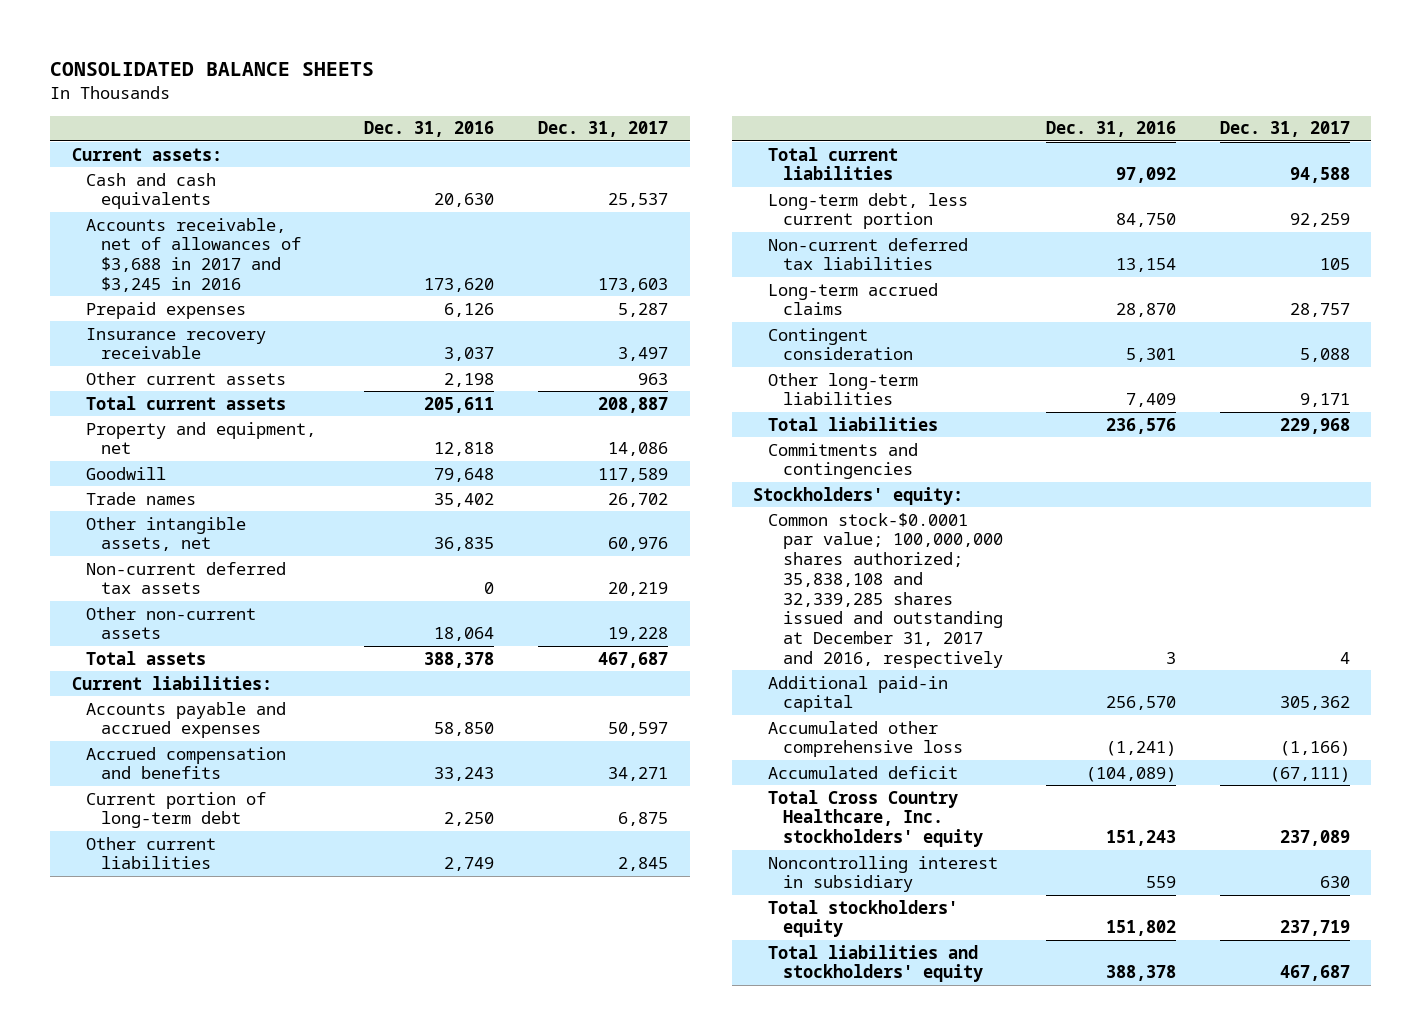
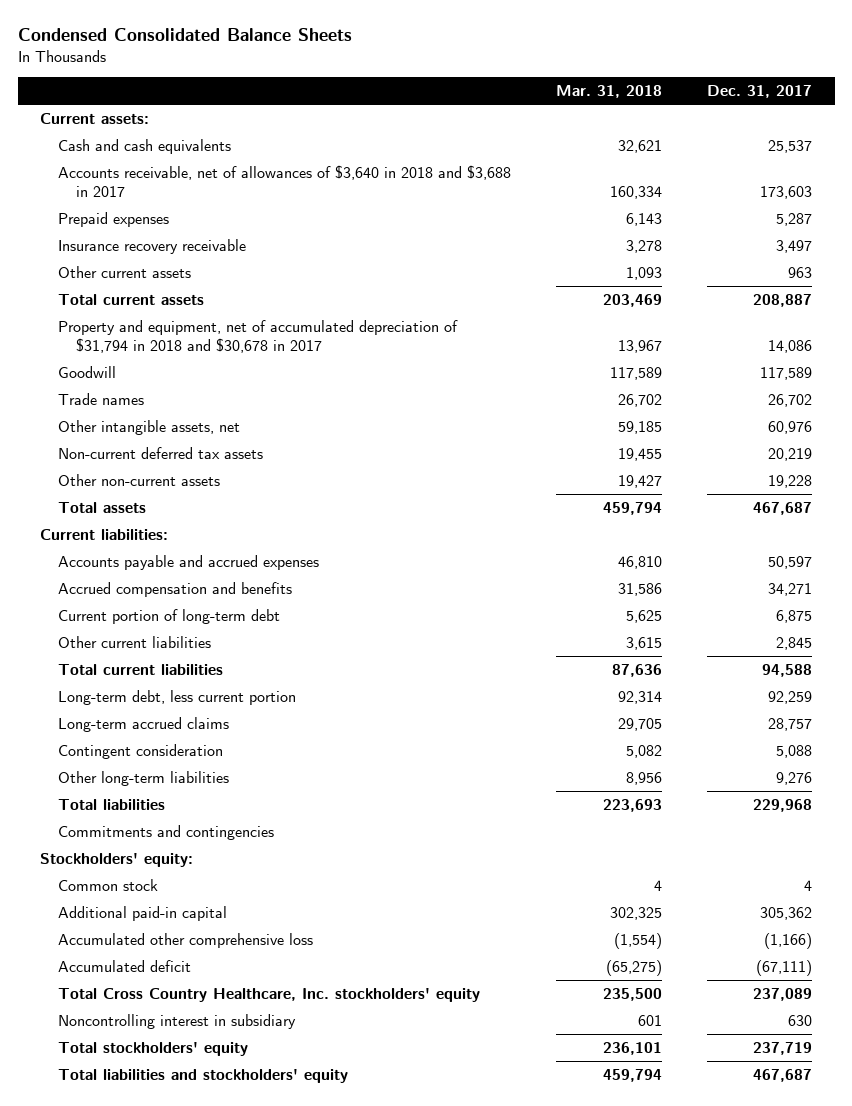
[49,61,374,76] CONSOLIDATED BALANCE SHEETS -> [17,28,352,42] Condensed Consolidated Balance Sheets
[364,121,495,138] Dec. 31, 2016 -> none
none -> [556,85,663,99] Mar. 31, 2018
[86,217,301,292] Accounts receivable, net of allowances of $3,688 in 2017 and $3,245 in 2016 -> [57,164,511,198] Accounts receivable, net of allowances of $3,640 in 2018 and $3,688 in 2017
[86,421,317,455] Property and equipment, net -> [57,319,458,354] Property and equipment, net of accumulated depreciation of $31,794 in 2018 and $30,678 in 2017
[767,237,968,271] Non-current deferred tax liabilities -> none
[1299,393,1350,408] 9,171 -> [776,771,813,785] 9,276
[767,512,1003,668] Common stock-$0.0001 par value; 100,000,000 shares authorized; 35,838,108 and 32,339,285 shares issued and outstanding at December 31, 2017 and 2016, respectively -> [57,878,158,891] Common stock

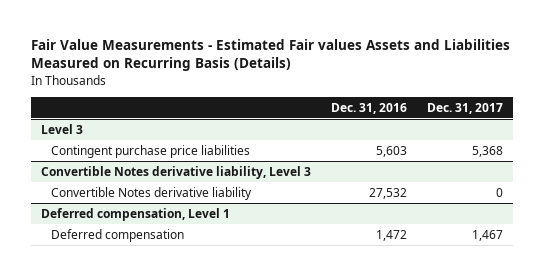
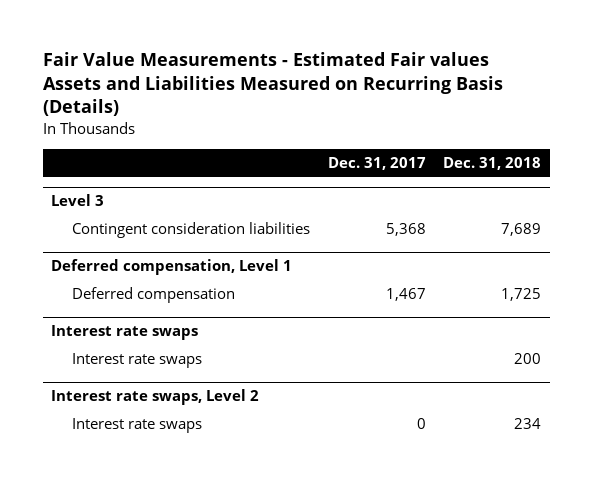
[331,102,408,114] Dec. 31, 2016 -> none
none -> [443,157,542,171] Dec. 31, 2018
[41,165,312,179] Convertible Notes derivative liability, Level 3 -> none
[50,186,252,200] Convertible Notes derivative liability -> none
[50,144,250,158] Contingent purchase price liabilities -> [72,222,311,239] Contingent consideration liabilities
none -> [51,325,199,341] Interest rate swaps
none -> [72,353,203,369] Interest rate swaps
none -> [51,389,260,406] Interest rate swaps, Level 2
none -> [72,418,203,434] Interest rate swaps

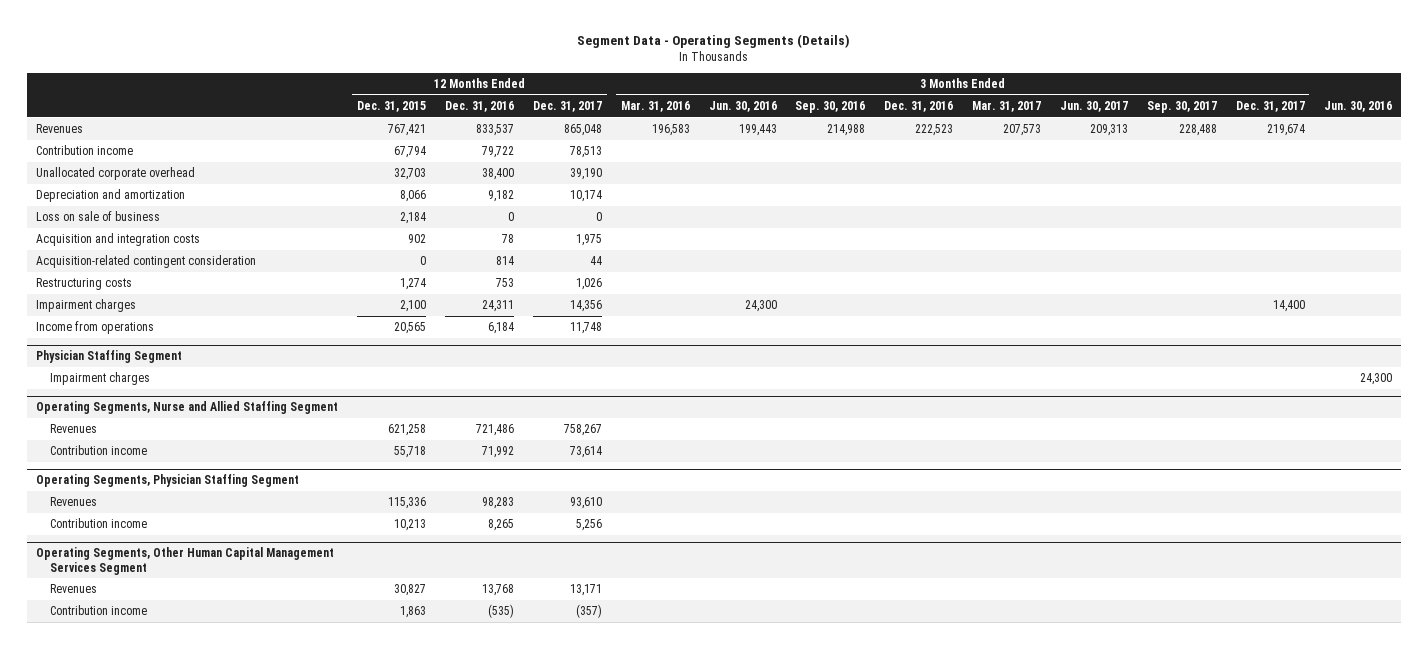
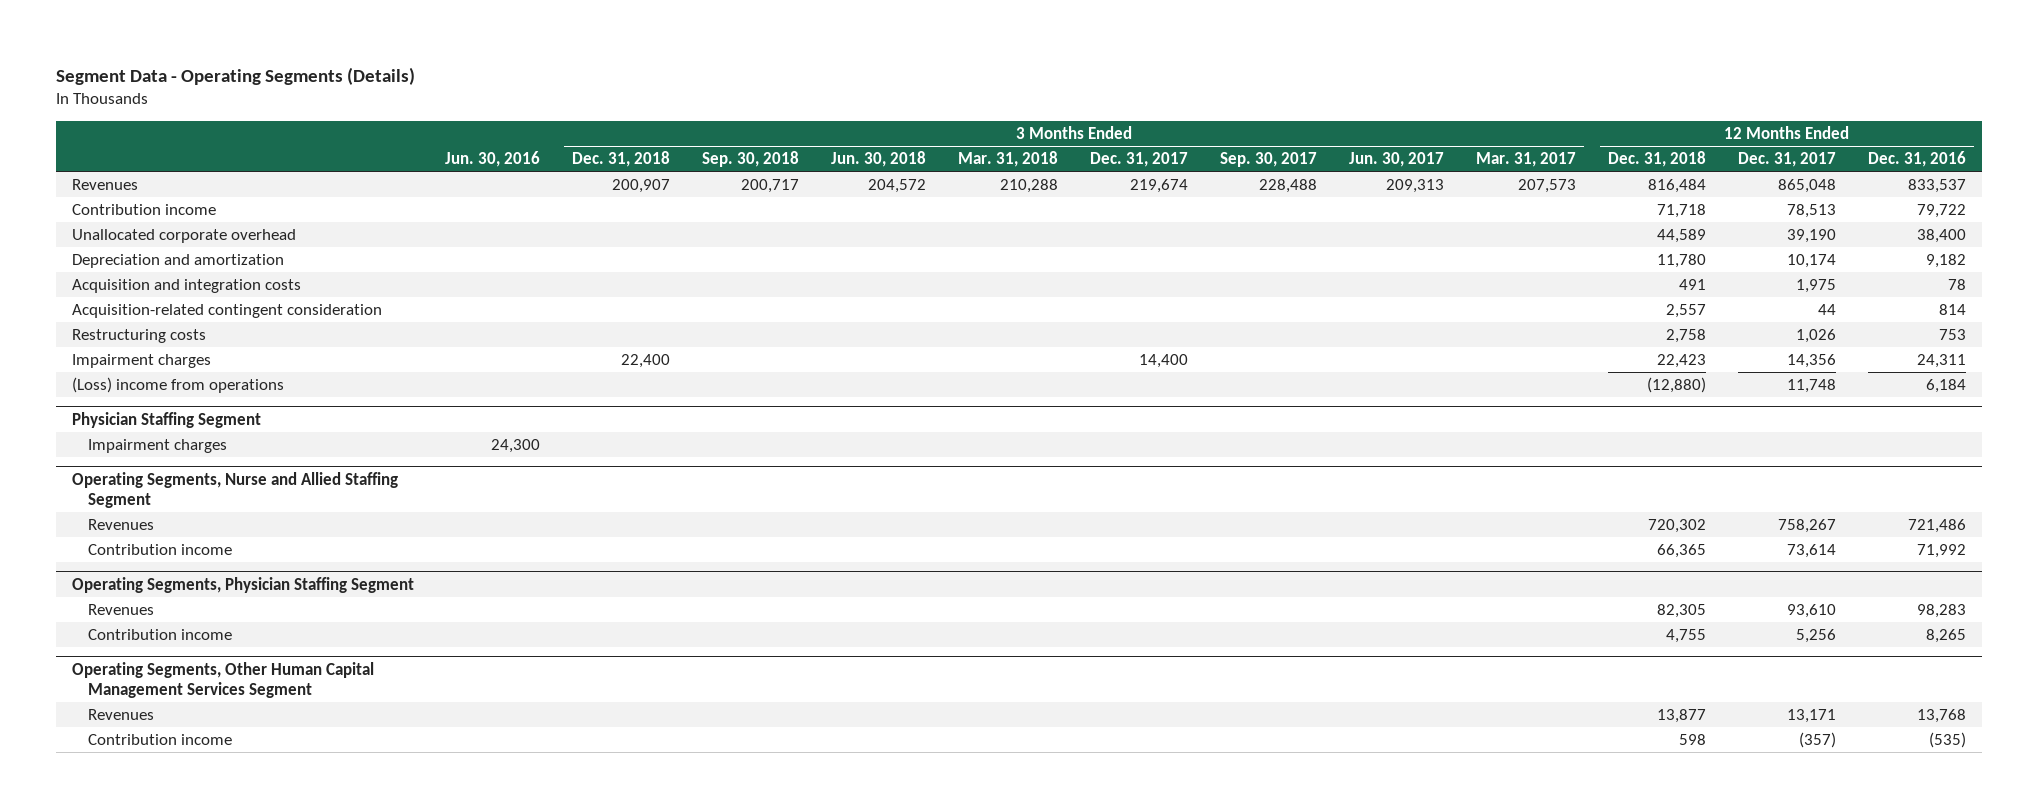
[357,101,427,113] Dec. 31, 2015 -> none
[620,101,690,113] Mar. 31, 2016 -> none
[708,101,777,113] Jun. 30, 2016 -> none
[795,101,866,114] Sep. 30, 2016 -> none
[884,101,954,113] Dec. 31, 2016 -> none
none -> [572,151,671,168] Dec. 31, 2018
none -> [702,151,800,168] Sep. 30, 2018
none -> [831,151,927,168] Jun. 30, 2018
none -> [958,151,1059,168] Mar. 31, 2018
none -> [1607,151,1706,168] Dec. 31, 2018
[36,211,161,222] Loss on sale of business -> none
[36,321,155,335] Income from operations -> [71,377,284,394] (Loss) income from operations

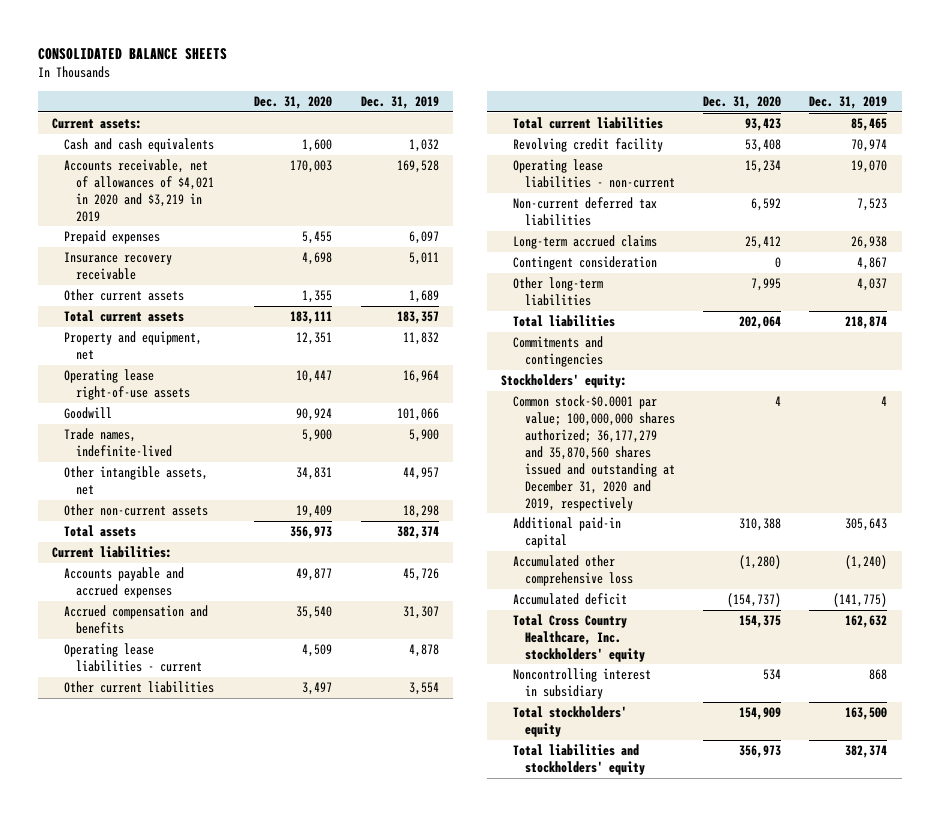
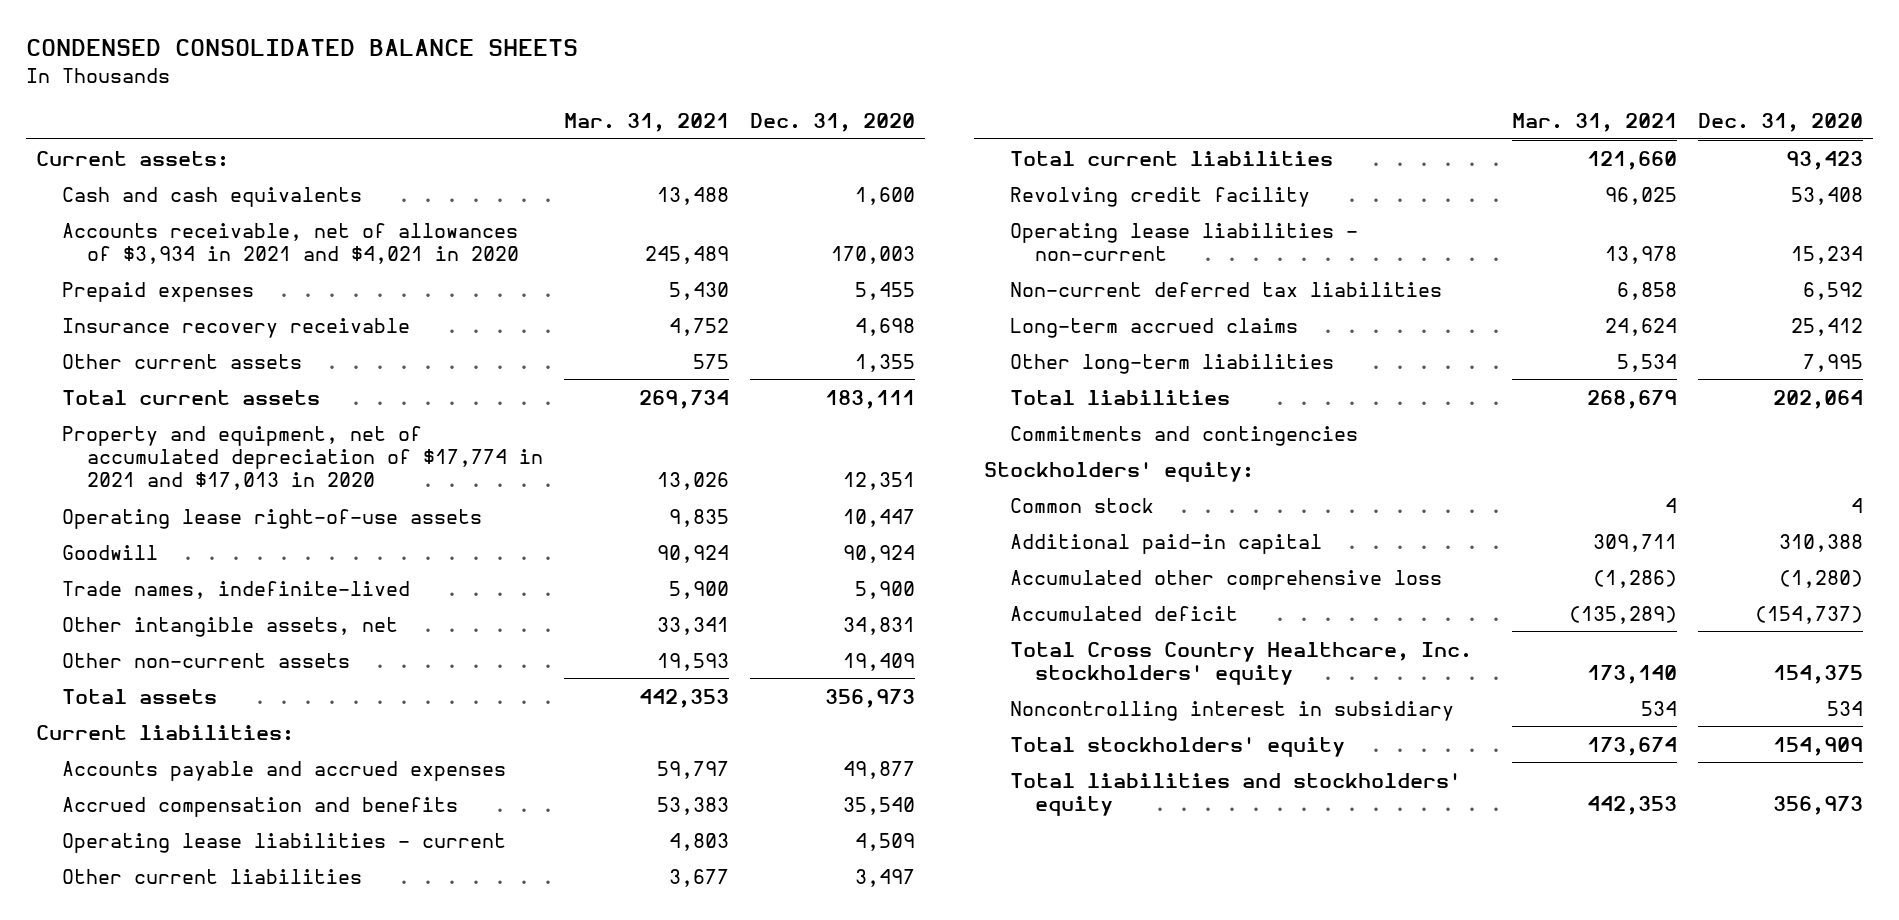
[38,48,228,61] CONSOLIDATED BALANCE SHEETS -> [25,39,578,57] CONDENSED CONSOLIDATED BALANCE SHEETS
[360,95,439,109] Dec. 31, 2019 -> none
none -> [563,113,729,133] Mar. 31, 2021
[64,159,214,222] Accounts receivable, net of allowances of $4,021 in 2020 and $3,219 in 2019 -> [61,222,520,264] Accounts receivable, net of allowances of $3,934 in 2021 and $4,021 in 2020
[64,331,203,360] Property and equipment, net -> [61,425,544,490] Property and equipment, net of accumulated depreciation of $17,774 in 2021 and $17,013 in 2020
[512,256,657,271] Contingent consideration -> none
[512,395,675,511] Common stock-$0.0001 par value; 100,000,000 shares authorized; 36,177,279 and 35,870,560 shares issued and outstanding at December 31, 2020 and 2019, respectively -> [1009,497,1154,513] Common stock

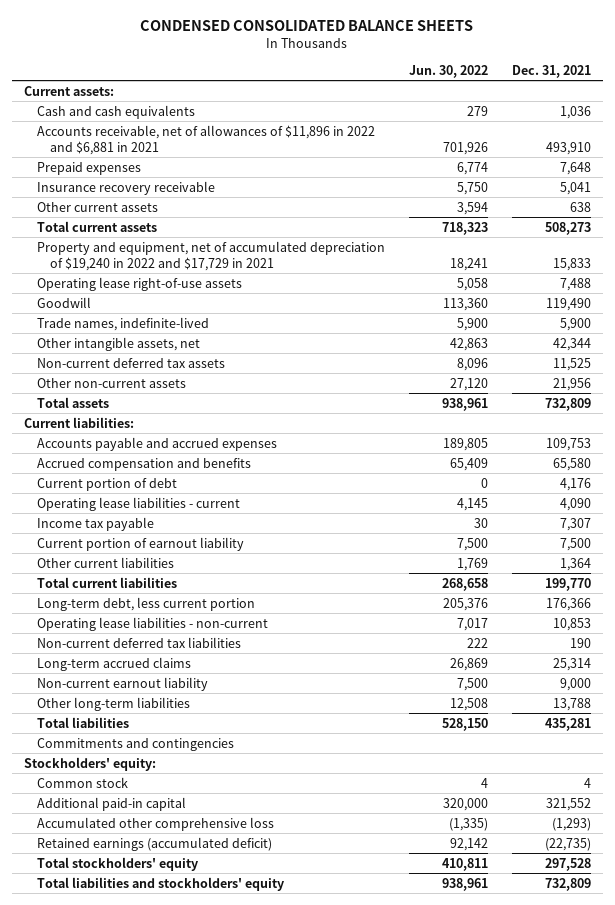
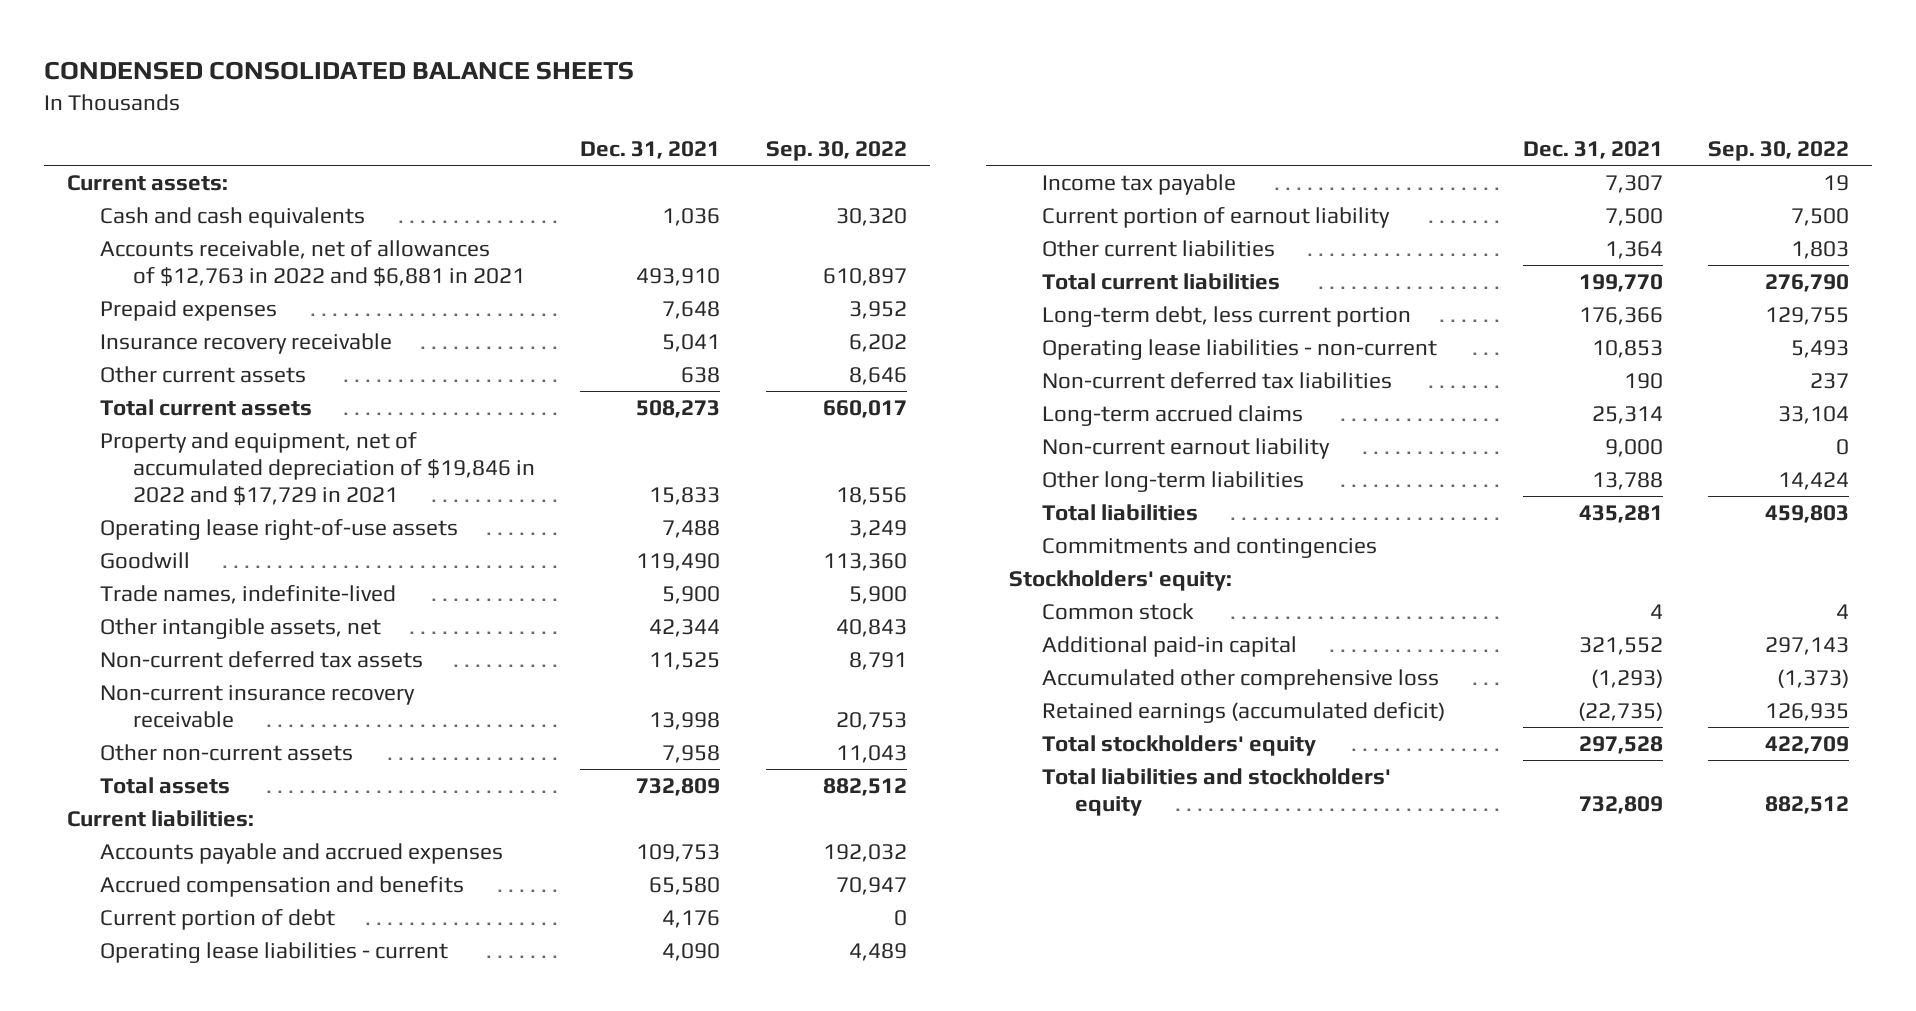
[408,64,488,78] Jun. 30, 2022 -> none
none -> [765,141,907,162] Sep. 30, 2022
[37,124,376,155] Accounts receivable, net of allowances of $11,896 in 2022 and $6,881 in 2021 -> [99,239,525,288] Accounts receivable, net of allowances of $12,763 in 2022 and $6,881 in 2021
[37,240,386,271] Property and equipment, net of accumulated depreciation of $19,240 in 2022 and $17,729 in 2021 -> [99,431,535,507] Property and equipment, net of accumulated depreciation of $19,846 in 2022 and $17,729 in 2021
none -> [99,684,415,729] Non-current insurance recovery receivable
[552,377,591,391] 21,956 -> [662,744,721,763] 7,958

